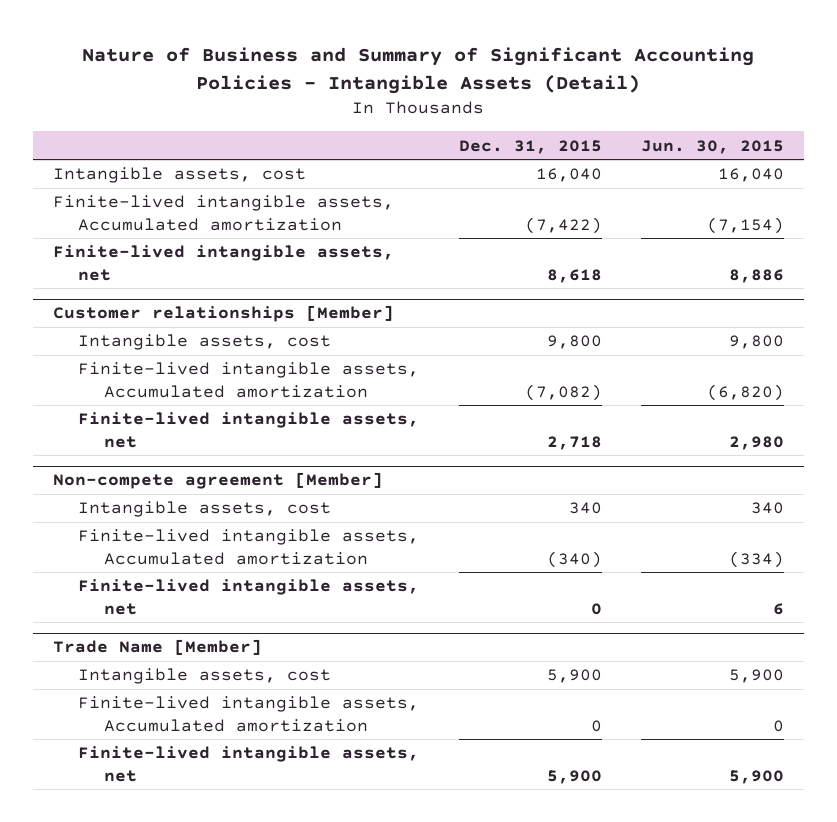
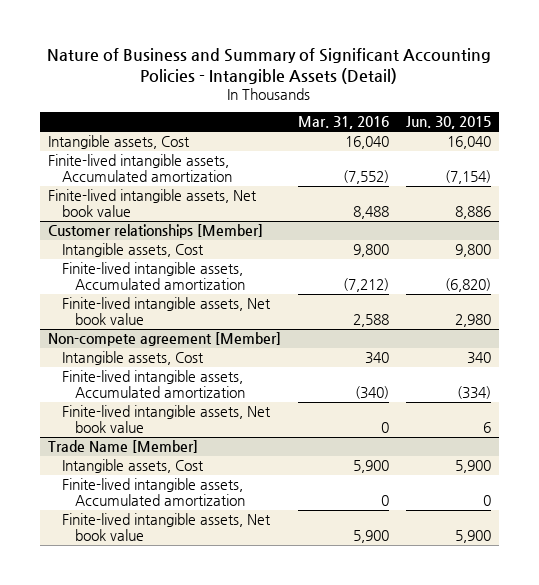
[458,139,602,154] Dec. 31, 2015 -> none
none -> [297,116,389,130] Mar. 31, 2016
[52,167,306,184] Intangible assets, cost -> [47,135,190,150] Intangible assets, Cost
[52,245,394,281] Finite-lived intangible assets, net -> [47,189,257,217] Finite-lived intangible assets, Net book value
[78,334,332,351] Intangible assets, cost -> [61,243,204,258] Intangible assets, Cost
[78,412,420,448] Finite-lived intangible assets, net -> [61,297,271,325] Finite-lived intangible assets, Net book value
[78,501,332,518] Intangible assets, cost -> [61,351,204,366] Intangible assets, Cost
[78,579,420,615] Finite-lived intangible assets, net -> [61,405,271,433] Finite-lived intangible assets, Net book value
[78,668,332,685] Intangible assets, cost -> [61,459,204,474] Intangible assets, Cost
[78,746,420,782] Finite-lived intangible assets, net -> [61,513,271,541] Finite-lived intangible assets, Net book value

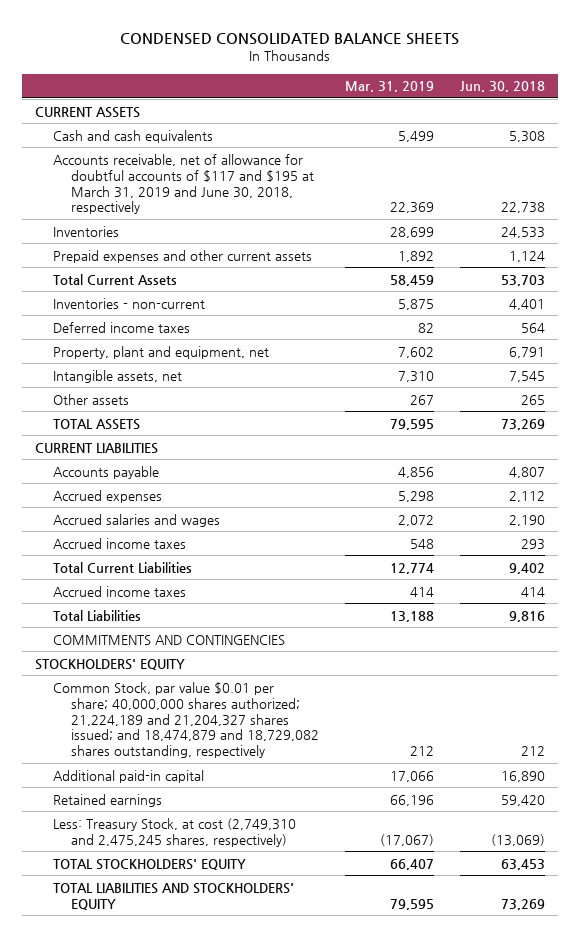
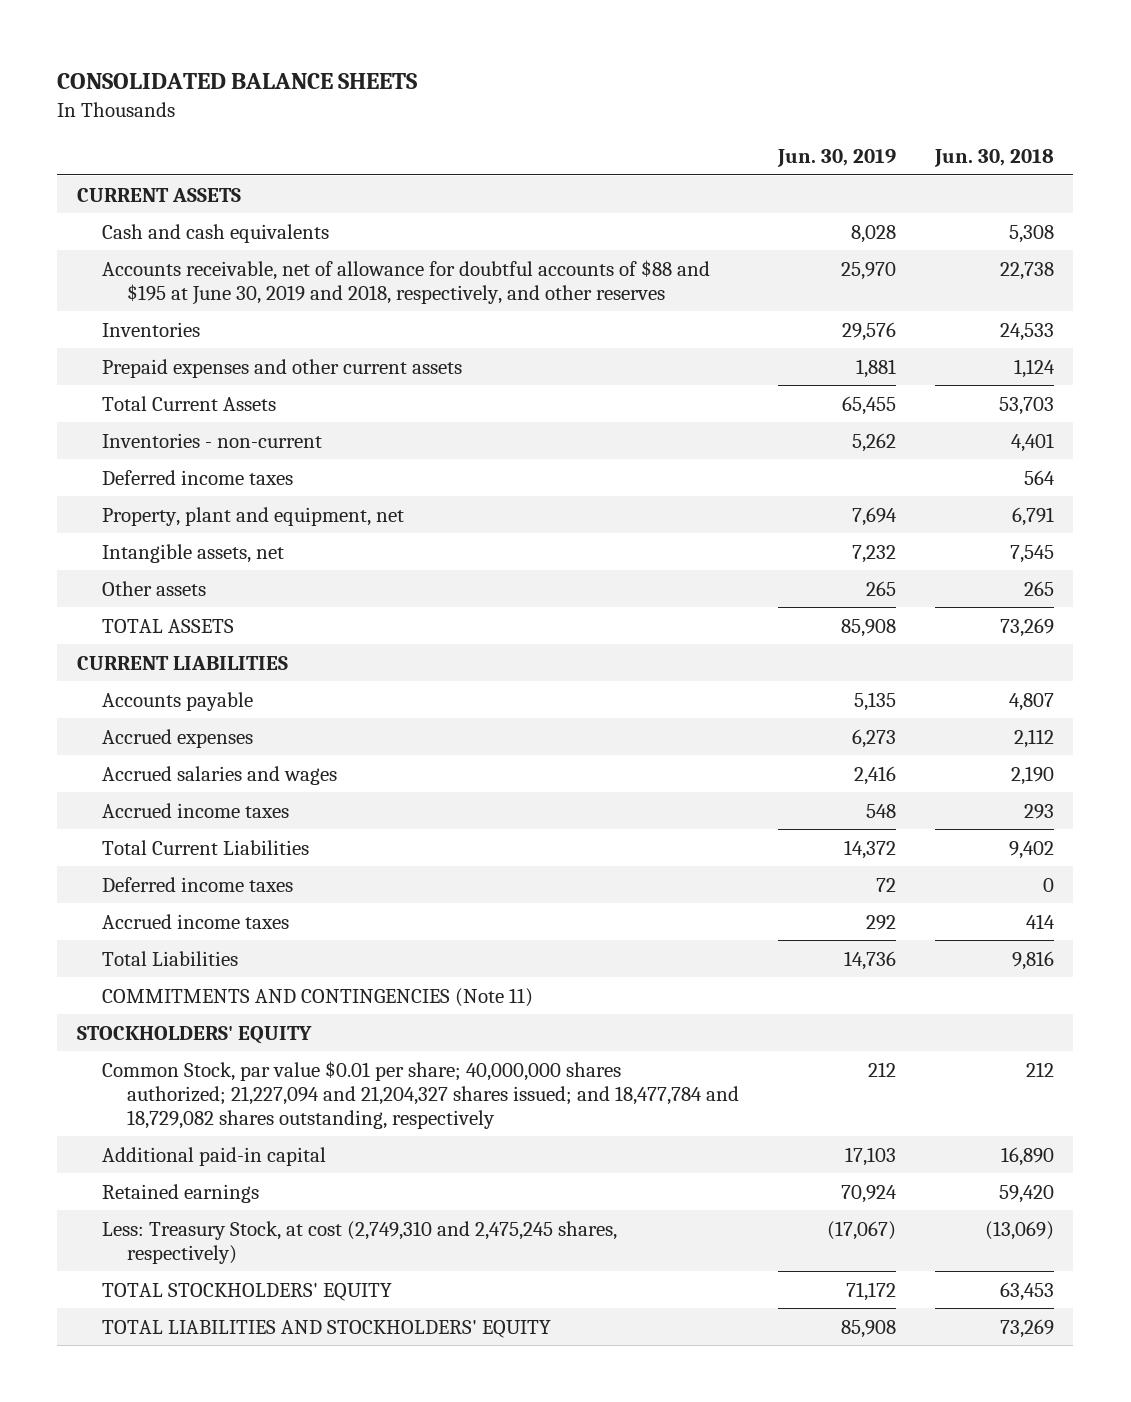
[120,32,460,45] CONDENSED CONSOLIDATED BALANCE SHEETS -> [57,73,418,90] CONSOLIDATED BALANCE SHEETS
[345,81,435,93] Mar. 31, 2019 -> none
none -> [776,149,896,168] Jun. 30, 2019
[53,153,315,215] Accounts receivable, net of allowance for doubtful accounts of $117 and $195 at March 31, 2019 and June 30, 2018, respectively -> [101,259,710,305] Accounts receivable, net of allowance for doubtful accounts of $88 and $195 at June 30, 2019 and 2018, respectively, and other reserves
none -> [101,876,293,892] Deferred income taxes
[53,634,286,645] COMMITMENTS AND CONTINGENCIES -> [101,987,533,1007] COMMITMENTS AND CONTINGENCIES (Note 11)
[53,681,320,759] Common Stock, par value $0.01 per share; 40,000,000 shares authorized; 21,224,189 and 21,204,327 shares issued; and 18,474,879 and 18,729,082 shares outstanding, respectively -> [101,1060,739,1129] Common Stock, par value $0.01 per share; 40,000,000 shares authorized; 21,227,094 and 21,204,327 shares issued; and 18,477,784 and 18,729,082 shares outstanding, respectively

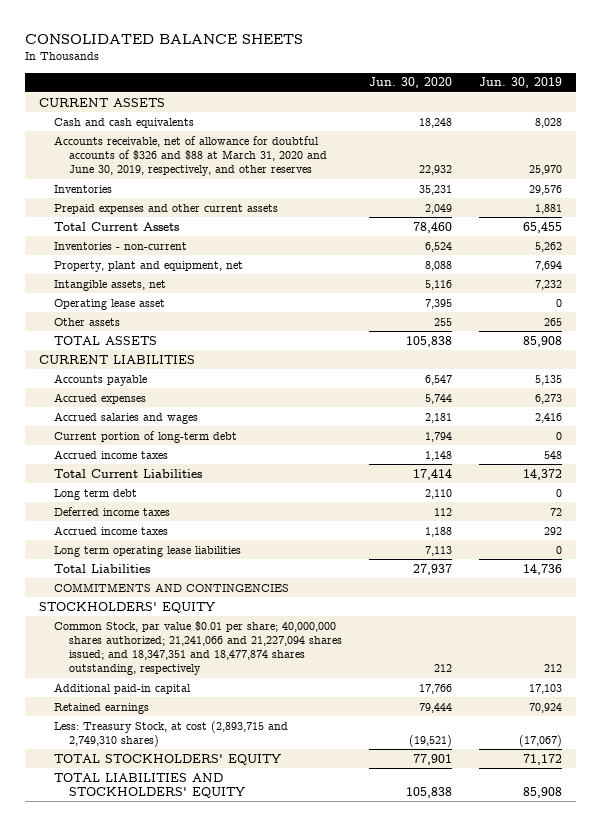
[933,149,1054,168] Jun. 30, 2018 -> none
none -> [368,77,452,89] Jun. 30, 2020
[101,259,710,305] Accounts receivable, net of allowance for doubtful accounts of $88 and $195 at June 30, 2019 and 2018, respectively, and other reserves -> [53,135,327,177] Accounts receivable, net of allowance for doubtful accounts of $326 and $88 at March 31, 2020 and June 30, 2019, respectively, and other reserves
[101,469,293,485] Deferred income taxes -> none
none -> [53,298,165,310] Operating lease asset
none -> [53,430,237,443] Current portion of long-term debt
none -> [53,488,137,500] Long term debt
none -> [53,545,241,557] Long term operating lease liabilities
[101,987,533,1007] COMMITMENTS AND CONTINGENCIES (Note 11) -> [53,582,289,592] COMMITMENTS AND CONTINGENCIES
[101,1060,739,1129] Common Stock, par value $0.01 per share; 40,000,000 shares authorized; 21,227,094 and 21,204,327 shares issued; and 18,477,784 and 18,729,082 shares outstanding, respectively -> [53,620,342,676] Common Stock, par value $0.01 per share; 40,000,000 shares authorized; 21,241,066 and 21,227,094 shares issued; and 18,347,351 and 18,477,874 shares outstanding, respectively
[101,1220,617,1264] Less: Treasury Stock, at cost (2,749,310 and 2,475,245 shares, respectively) -> [53,720,288,747] Less: Treasury Stock, at cost (2,893,715 and 2,749,310 shares)

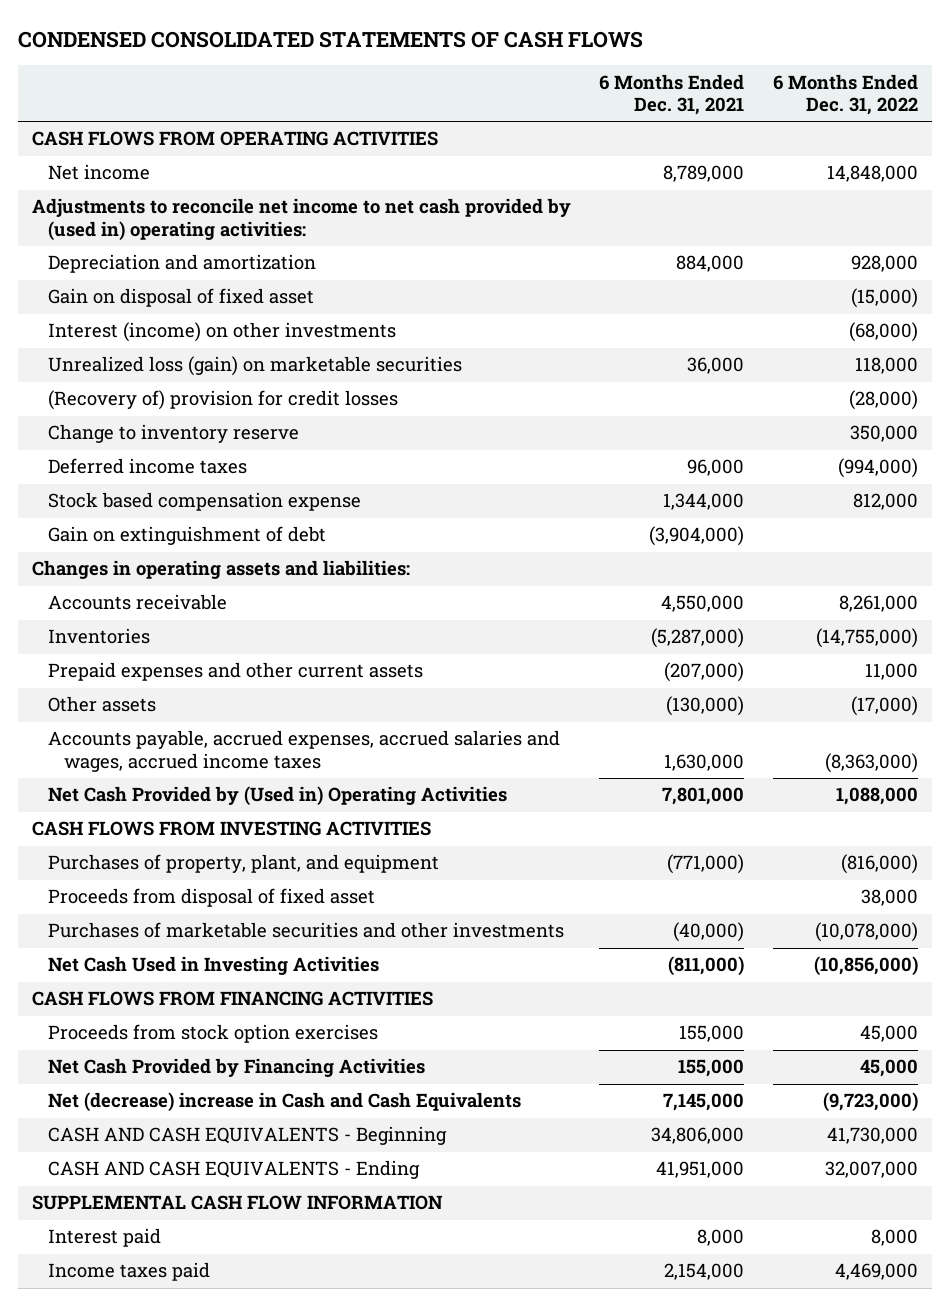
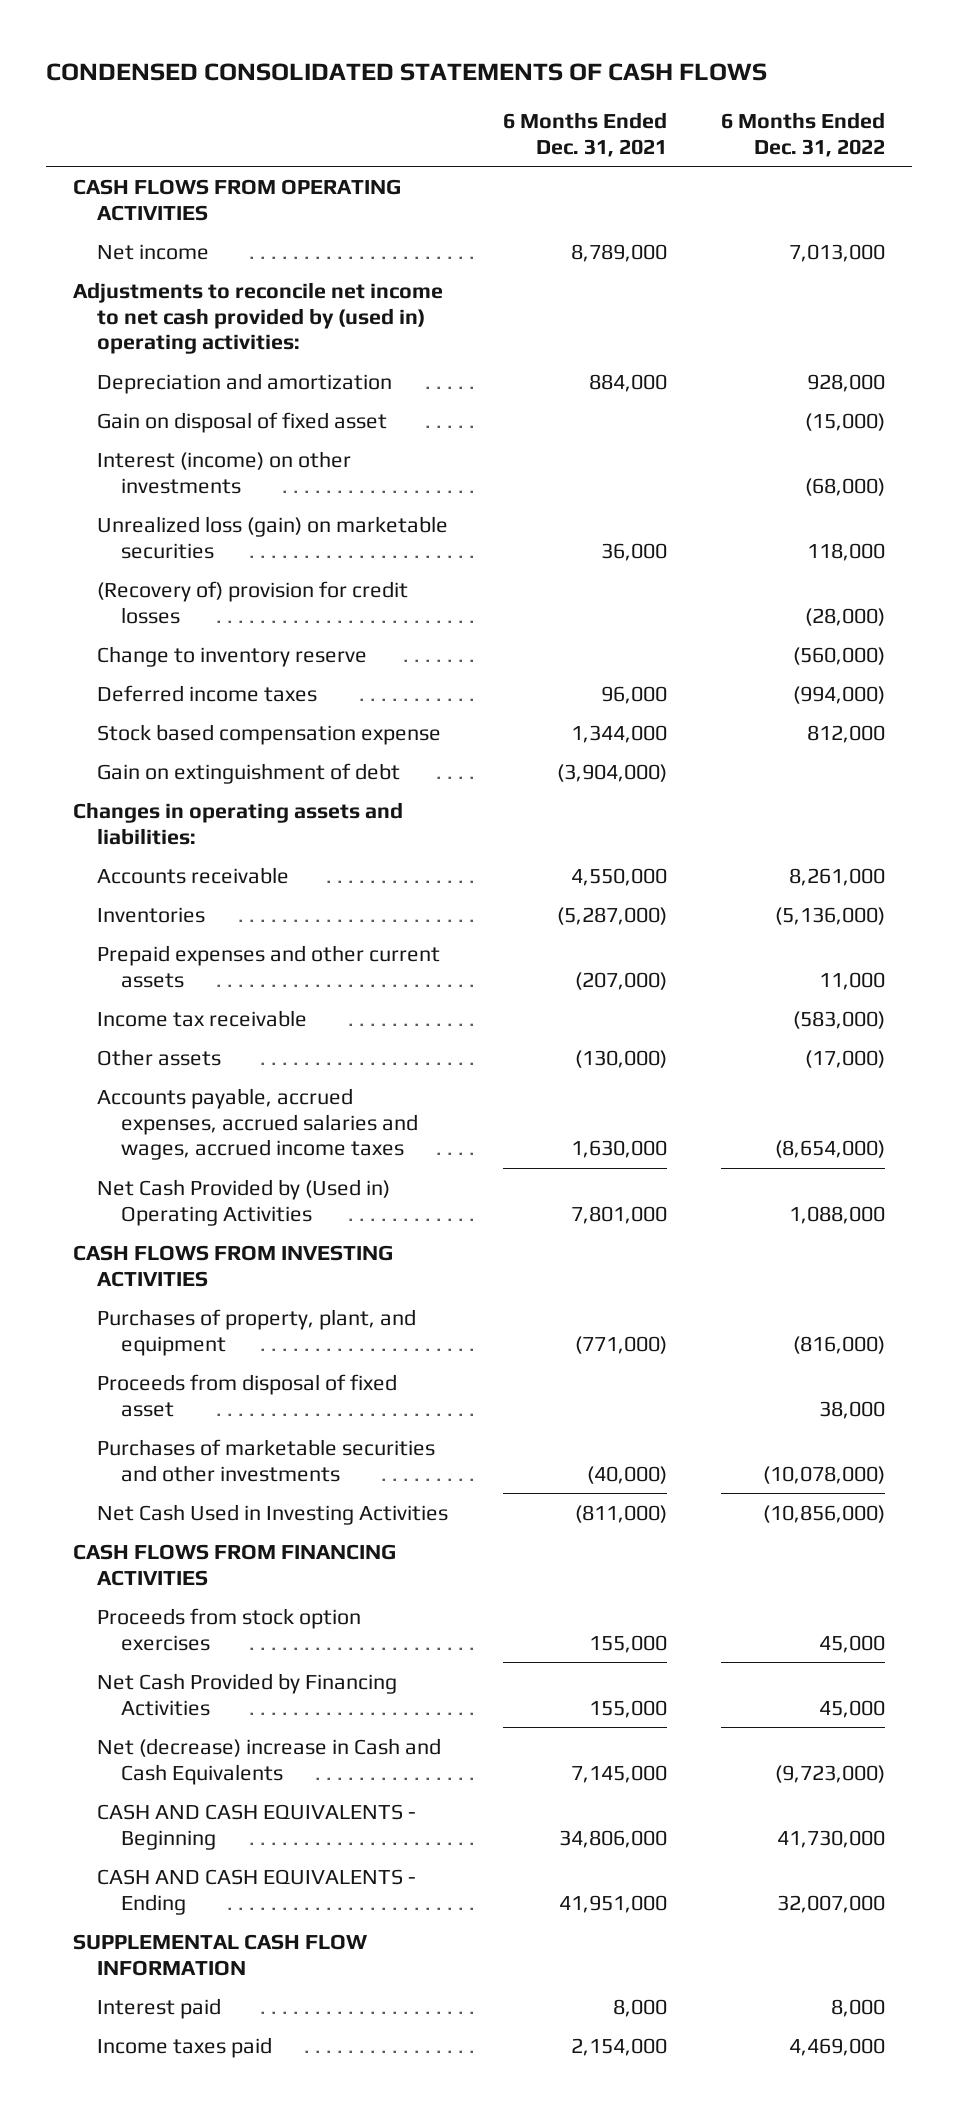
[826,165,918,183] 14,848,000 -> [789,243,886,262] 7,013,000
[849,425,918,443] 350,000 -> [793,646,886,665] (560,000)
[815,628,918,649] (14,755,000) -> [775,906,886,925] (5,136,000)
none -> [97,1009,308,1027] Income tax receivable
[824,752,918,773] (8,363,000) -> [775,1140,886,1159] (8,654,000)

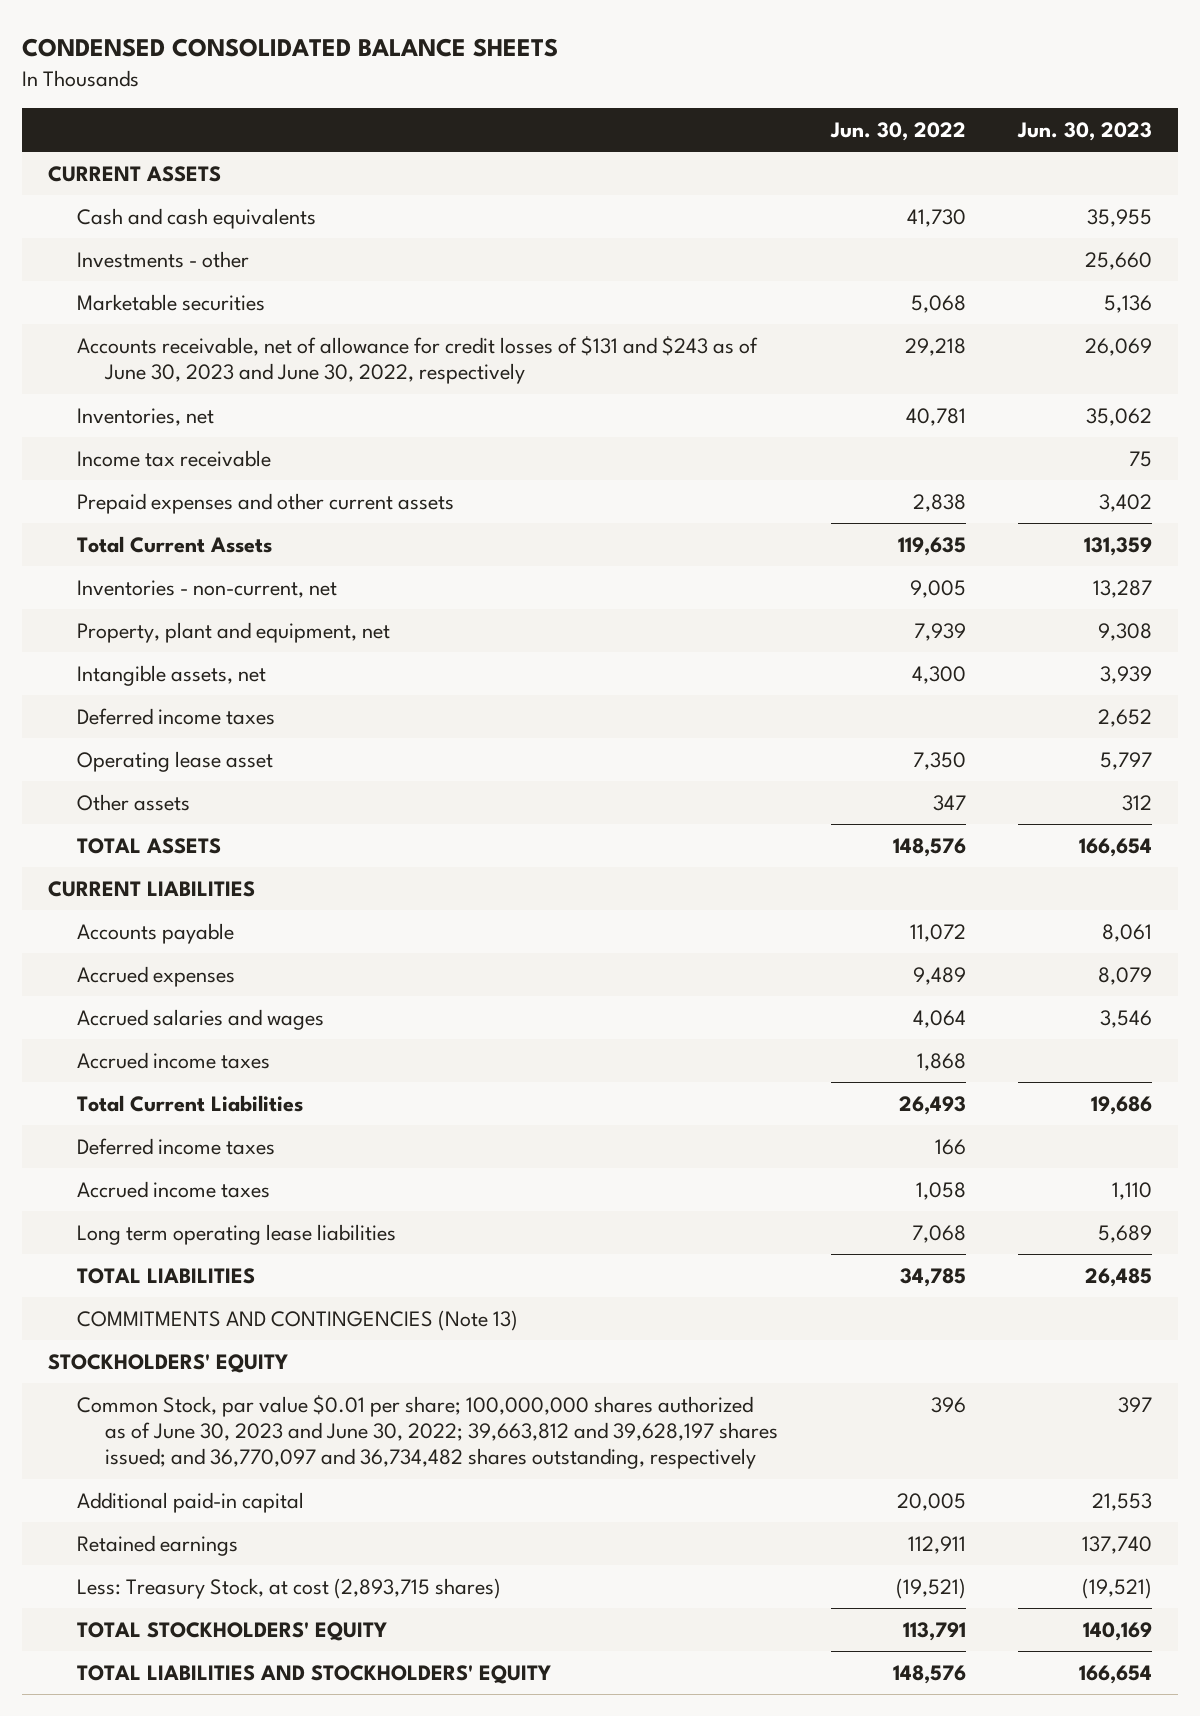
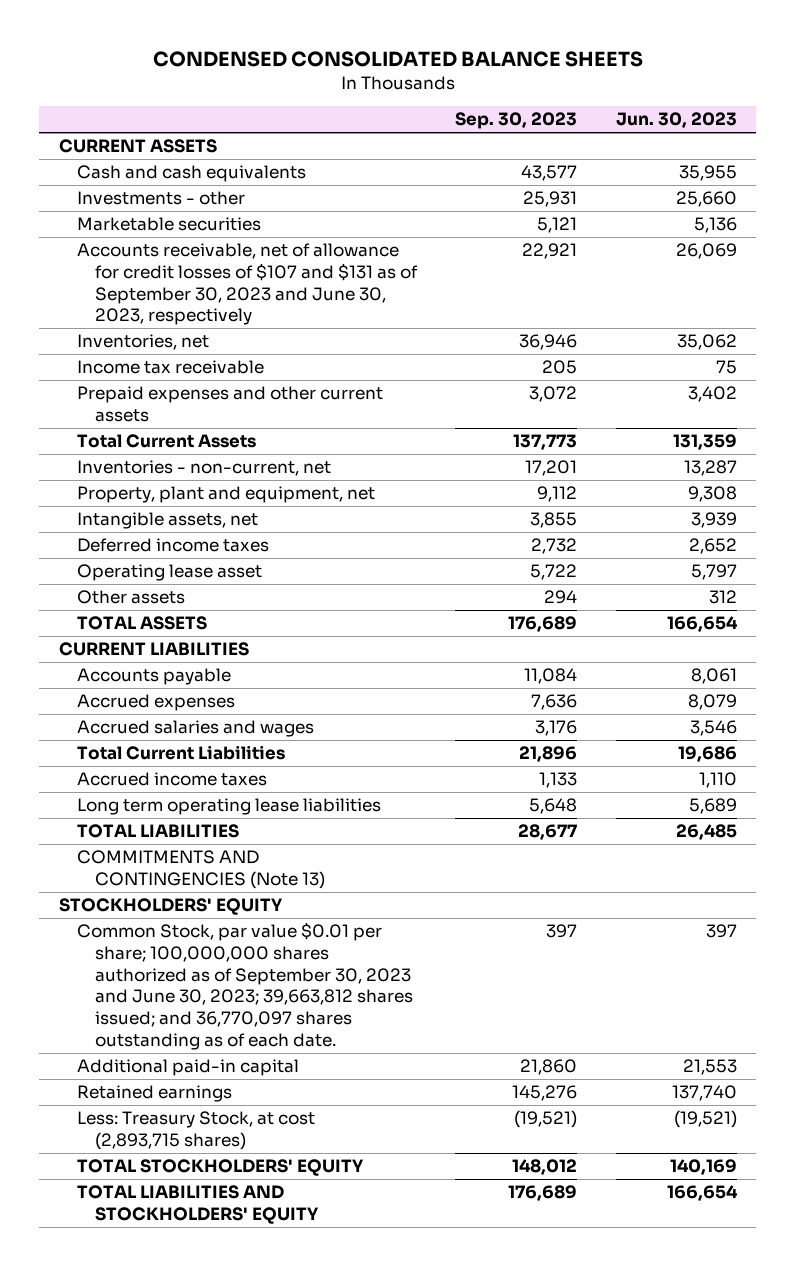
[829,121,966,141] Jun. 30, 2022 -> none
none -> [455,112,578,130] Sep. 30, 2023
[76,335,758,385] Accounts receivable, net of allowance for credit losses of $131 and $243 as of June 30, 2023 and June 30, 2022, respectively -> [76,243,418,326] Accounts receivable, net of allowance for credit losses of $107 and $131 as of September 30, 2023 and June 30, 2023, respectively
[76,1051,270,1069] Accrued income taxes -> none
[76,1137,275,1155] Deferred income taxes -> none
[76,1394,779,1470] Common Stock, par value $0.01 per share; 100,000,000 shares authorized as of June 30, 2023 and June 30, 2022; 39,663,812 and 39,628,197 shares issued; and 36,770,097 and 36,734,482 shares outstanding, respectively -> [76,922,413,1050] Common Stock, par value $0.01 per share; 100,000,000 shares authorized as of September 30, 2023 and June 30, 2023; 39,663,812 shares issued; and 36,770,097 shares outstanding as of each date.

